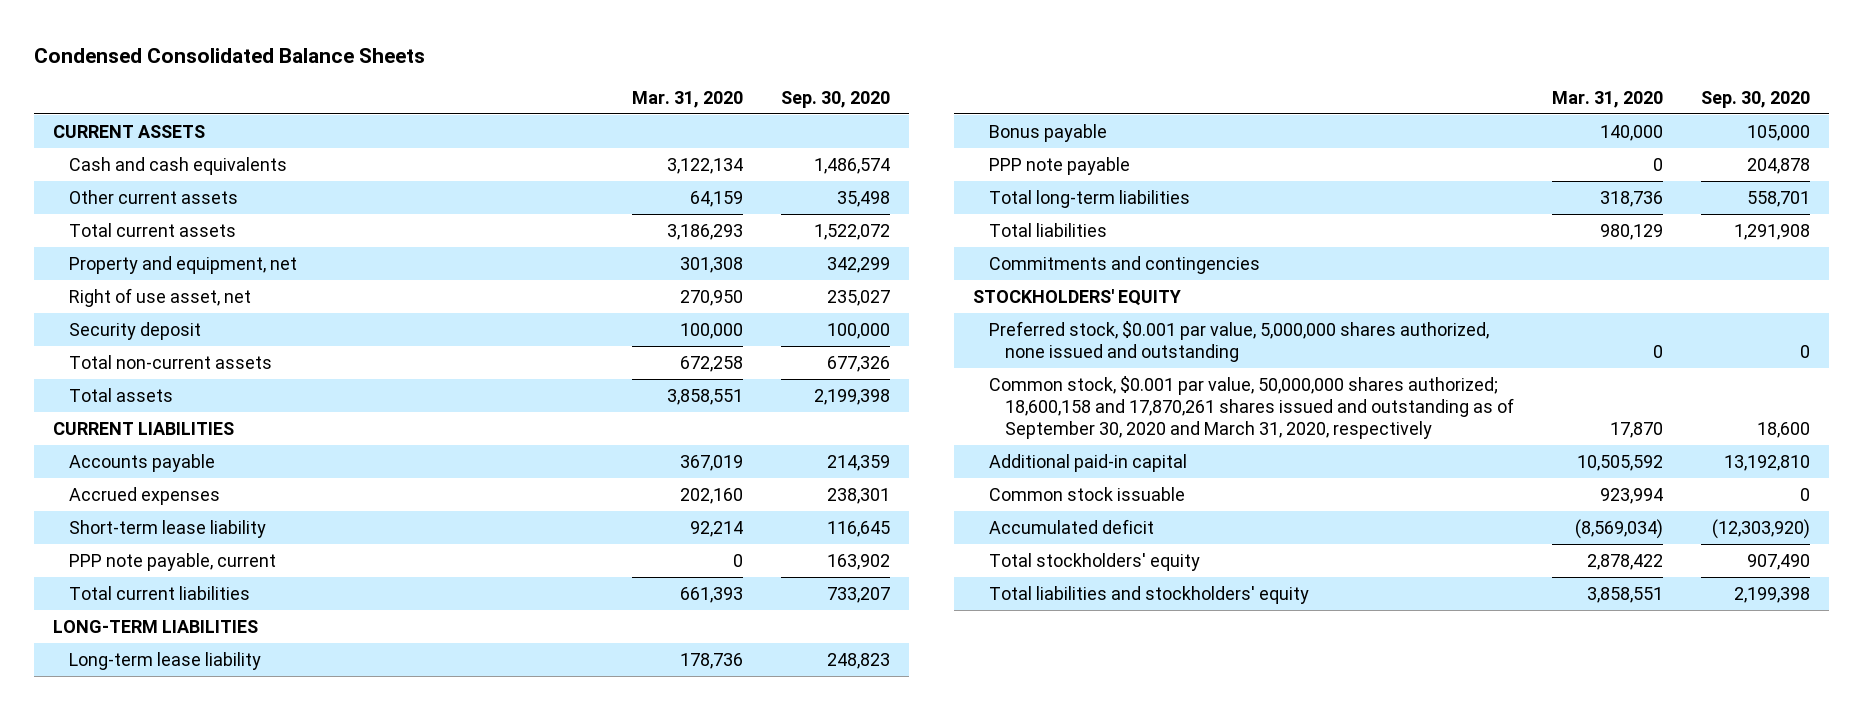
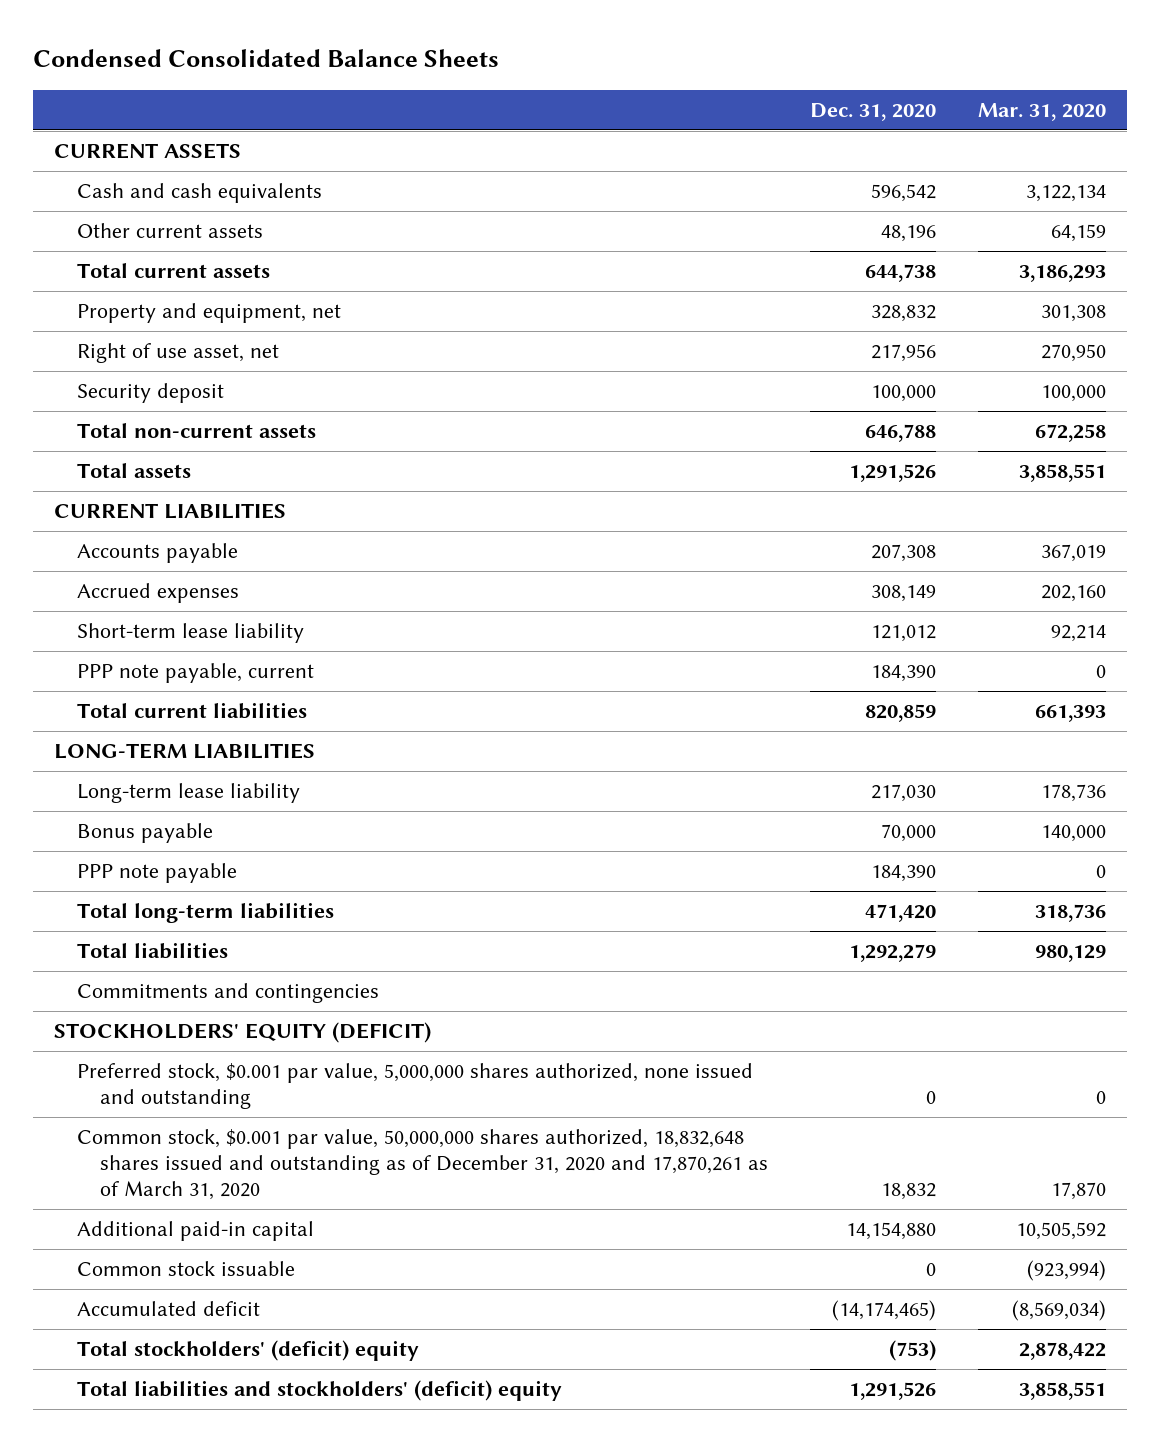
[780,90,890,108] Sep. 30, 2020 -> none
none -> [810,102,937,121] Dec. 31, 2020
[973,288,1182,306] STOCKHOLDERS' EQUITY -> [53,1022,431,1044] STOCKHOLDERS' EQUITY (DEFICIT)
[989,375,1514,440] Common stock, $0.001 par value, 50,000,000 shares authorized; 18,600,158 and 17,870,261 shares issued and outstanding as of September 30, 2020 and March 31, 2020, respectively -> [77,1129,769,1201] Common stock, $0.001 par value, 50,000,000 shares authorized, 18,832,648 shares issued and outstanding as of December 31, 2020 and 17,870,261 as of March 31, 2020
[1599,487,1663,504] 923,994 -> [1027,1260,1107,1282] (923,994)
[989,552,1201,571] Total stockholders' equity -> [77,1340,420,1362] Total stockholders' (deficit) equity
[989,585,1310,604] Total liabilities and stockholders' equity -> [77,1380,563,1402] Total liabilities and stockholders' (deficit) equity

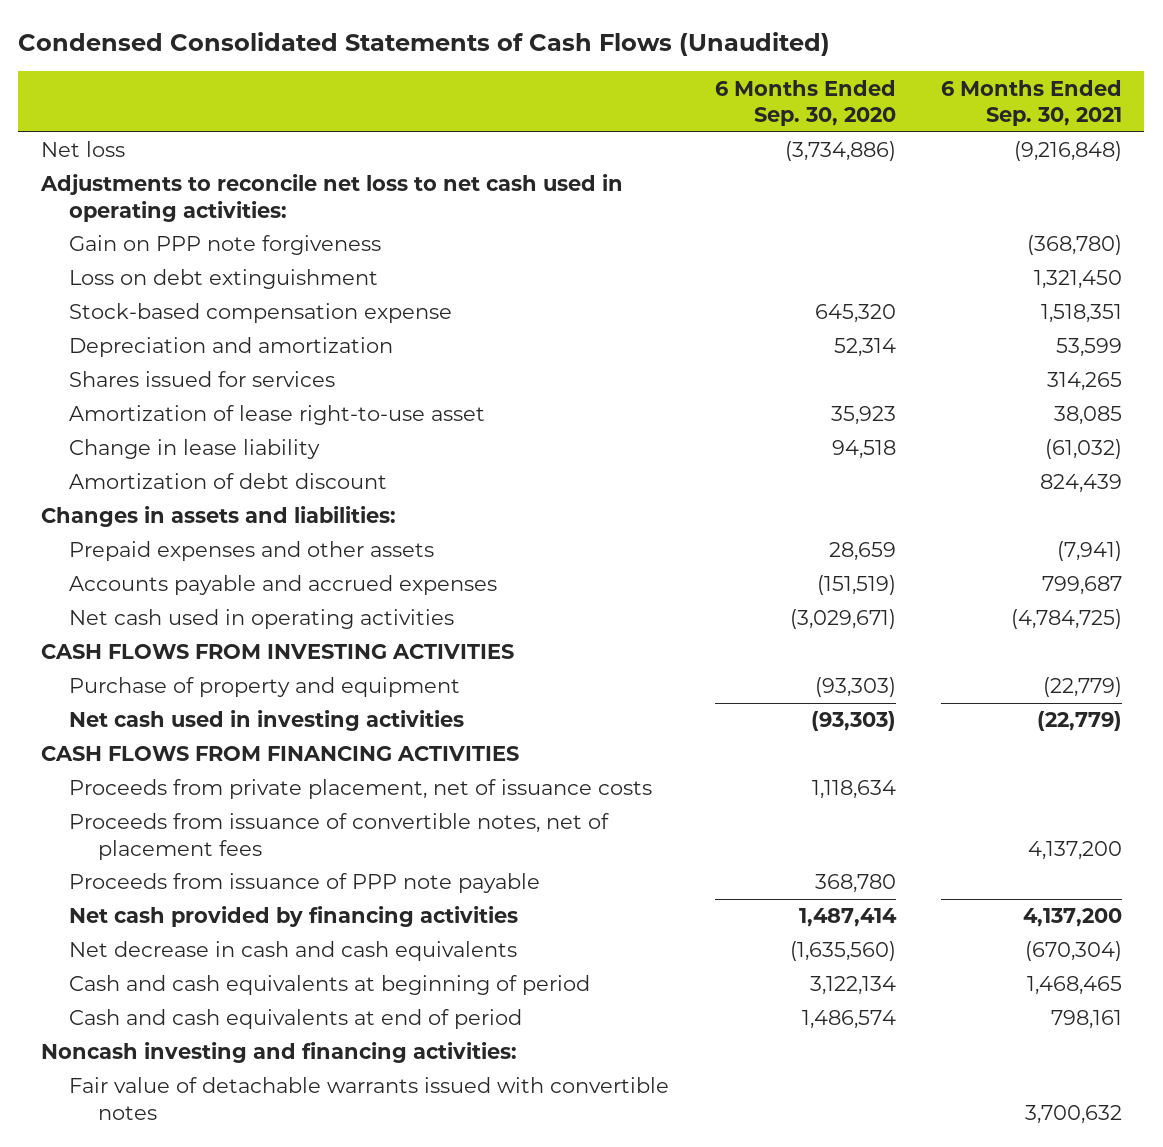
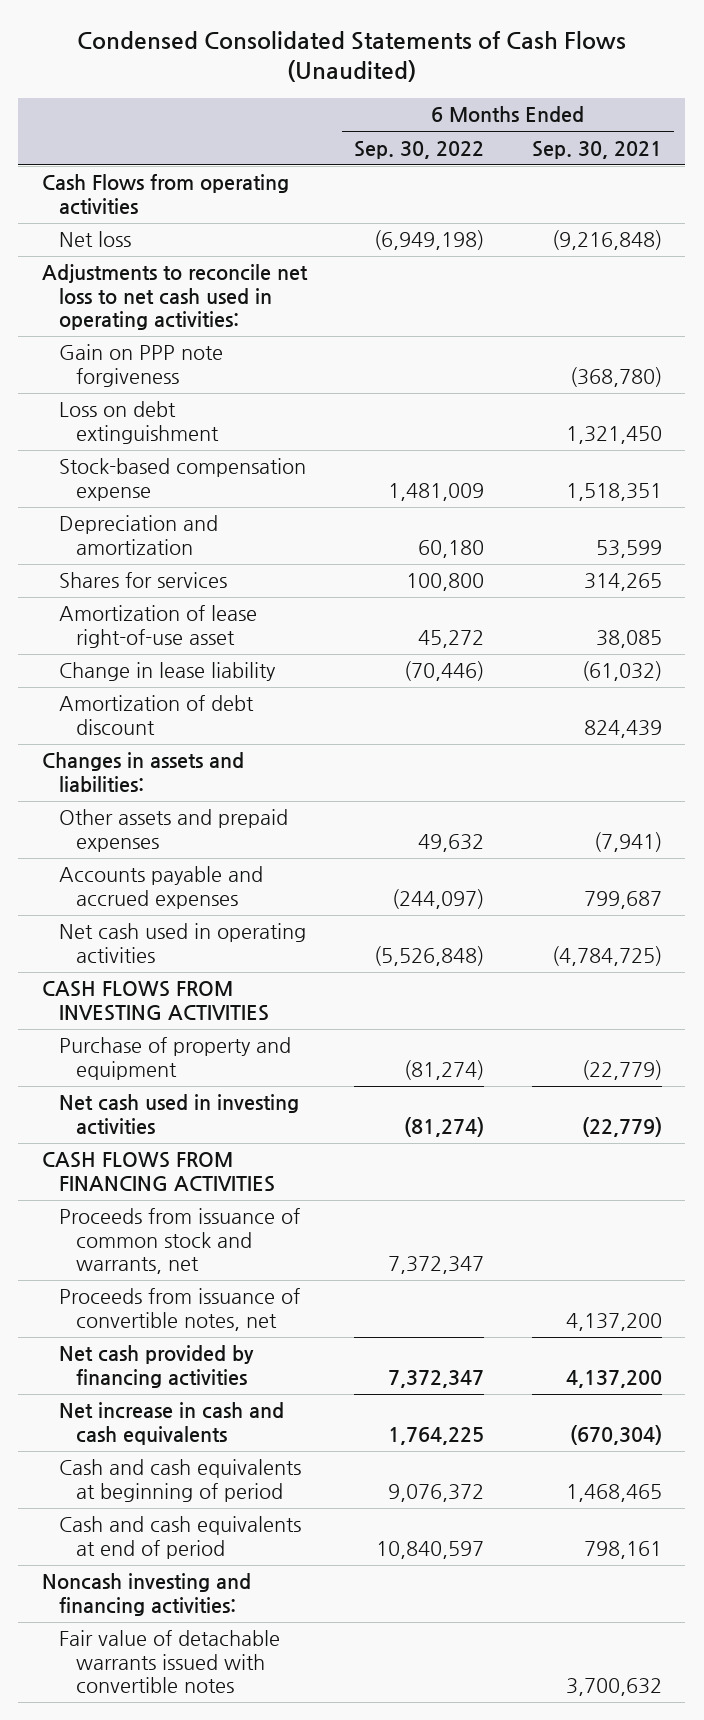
[714,79,896,127] 6 Months Ended Sep. 30, 2020 -> none
none -> [354,140,485,159] Sep. 30, 2022
none -> [41,174,289,215] Cash Flows from operating activities
[69,371,336,388] Shares issued for services -> [58,572,227,589] Shares for services
[69,405,486,426] Amortization of lease right-to-use asset -> [58,605,257,648] Amortization of lease right-of-use asset
[69,541,435,562] Prepaid expenses and other assets -> [58,809,288,852] Other assets and prepaid expenses
[69,779,653,800] Proceeds from private placement, net of issuance costs -> none
[69,873,541,894] Proceeds from issuance of PPP note payable -> none
none -> [58,1208,300,1274] Proceeds from issuance of common stock and warrants, net
[69,813,610,860] Proceeds from issuance of convertible notes, net of placement fees -> [58,1288,300,1331] Proceeds from issuance of convertible notes, net
[69,941,518,962] Net decrease in cash and cash equivalents -> [58,1402,284,1445] Net increase in cash and cash equivalents

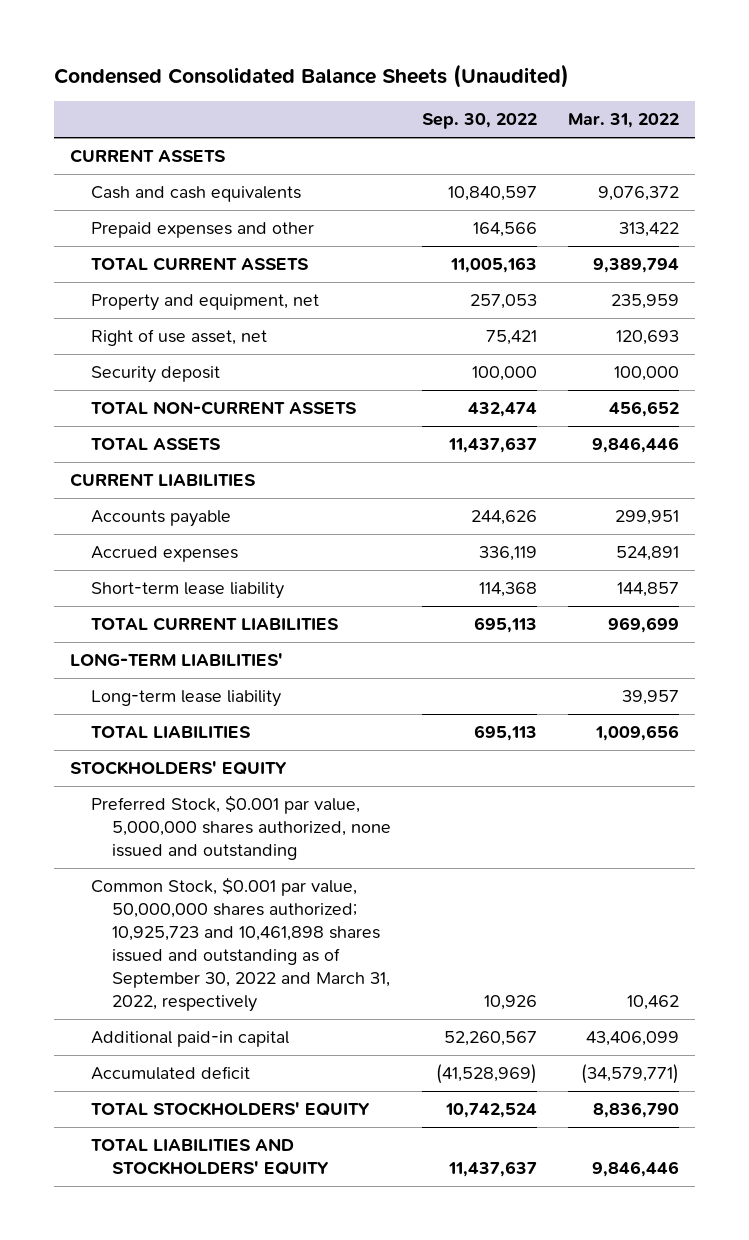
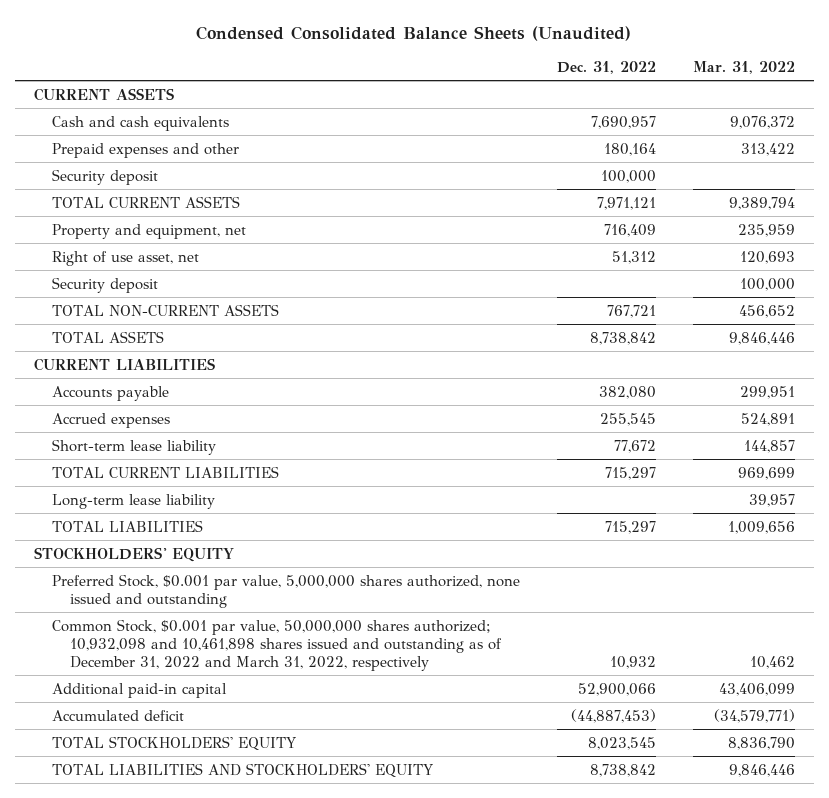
[422,113,538,130] Sep. 30, 2022 -> none
none -> [556,61,656,75] Dec. 31, 2022
none -> [51,168,158,185] Security deposit
[69,653,283,667] LONG-TERM LIABILITIES' -> none
[90,877,391,1013] Common Stock, $0.001 par value, 50,000,000 shares authorized; 10,925,723 and 10,461,898 shares issued and outstanding as of September 30, 2022 and March 31, 2022, respectively -> [51,618,503,672] Common Stock, $0.001 par value, 50,000,000 shares authorized; 10,932,098 and 10,461,898 shares issued and outstanding as of December 31, 2022 and March 31, 2022, respectively

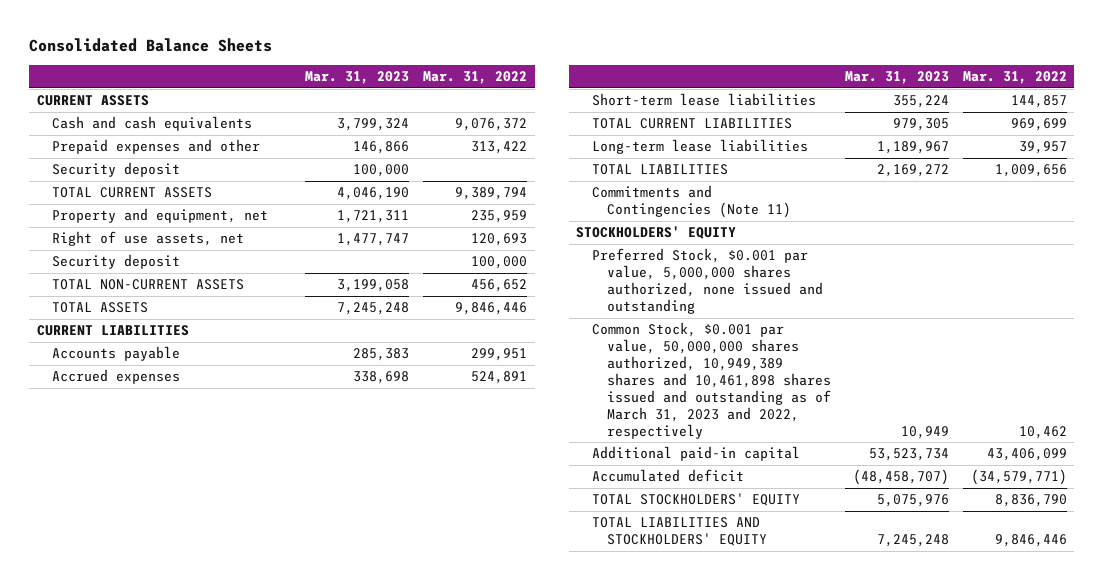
[196,25,632,41] Condensed Consolidated Balance Sheets (Unaudited) -> [29,38,273,53] Consolidated Balance Sheets
[556,61,656,75] Dec. 31, 2022 -> none
none -> [305,71,410,85] Mar. 31, 2023
[51,250,199,266] Right of use asset, net -> [51,231,244,247] Right of use assets, net
[51,438,216,455] Short-term lease liability -> [591,93,816,107] Short-term lease liabilities
[51,493,215,509] Long-term lease liability -> [591,139,808,155] Long-term lease liabilities
none -> [591,185,792,219] Commitments and Contingencies (Note 11)
[51,618,503,672] Common Stock, $0.001 par value, 50,000,000 shares authorized; 10,932,098 and 10,461,898 shares issued and outstanding as of December 31, 2022 and March 31, 2022, respectively -> [591,322,832,439] Common Stock, $0.001 par value, 50,000,000 shares authorized, 10,949,389 shares and 10,461,898 shares issued and outstanding as of March 31, 2023 and 2022, respectively

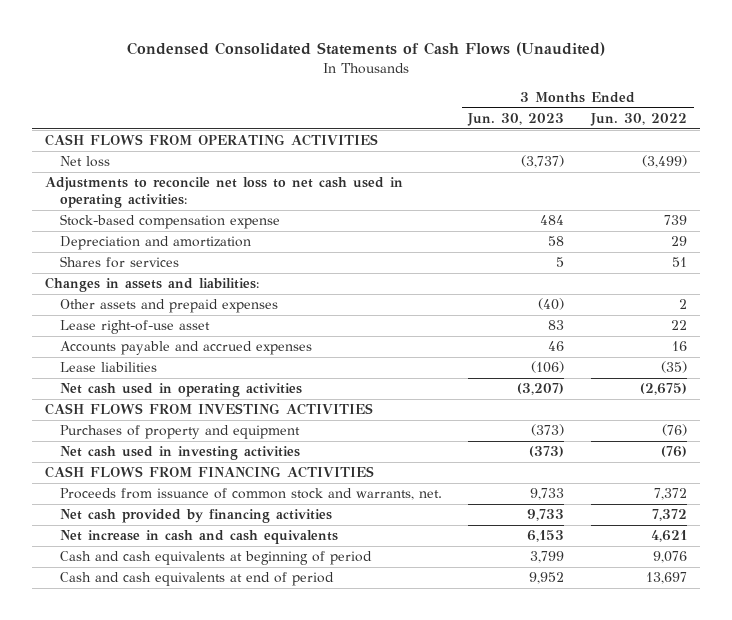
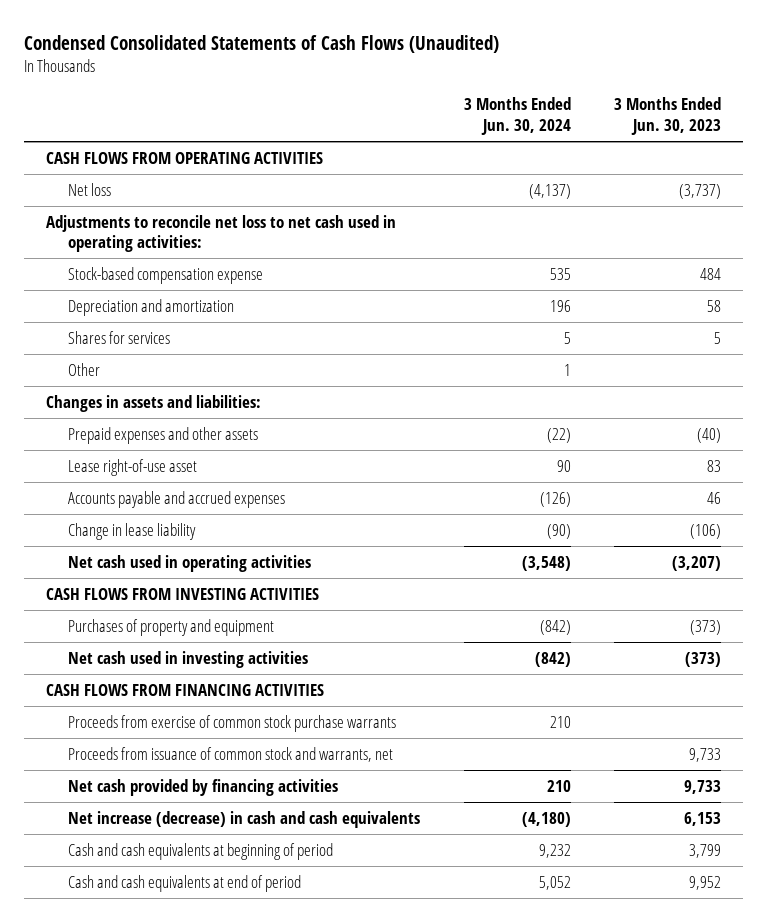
[590,112,688,126] Jun. 30, 2022 -> none
none -> [463,97,571,136] 3 Months Ended Jun. 30, 2024
none -> [67,362,100,376] Other
[59,299,278,314] Other assets and prepaid expenses -> [67,426,258,444] Prepaid expenses and other assets
[59,362,157,373] Lease liabilities -> [67,522,196,540] Change in lease liability
none -> [67,714,396,732] Proceeds from exercise of common stock purchase warrants
[59,488,442,501] Proceeds from issuance of common stock and warrants, net. -> [67,746,393,762] Proceeds from issuance of common stock and warrants, net
[59,530,338,545] Net increase in cash and cash equivalents -> [67,810,420,828] Net increase (decrease) in cash and cash equivalents

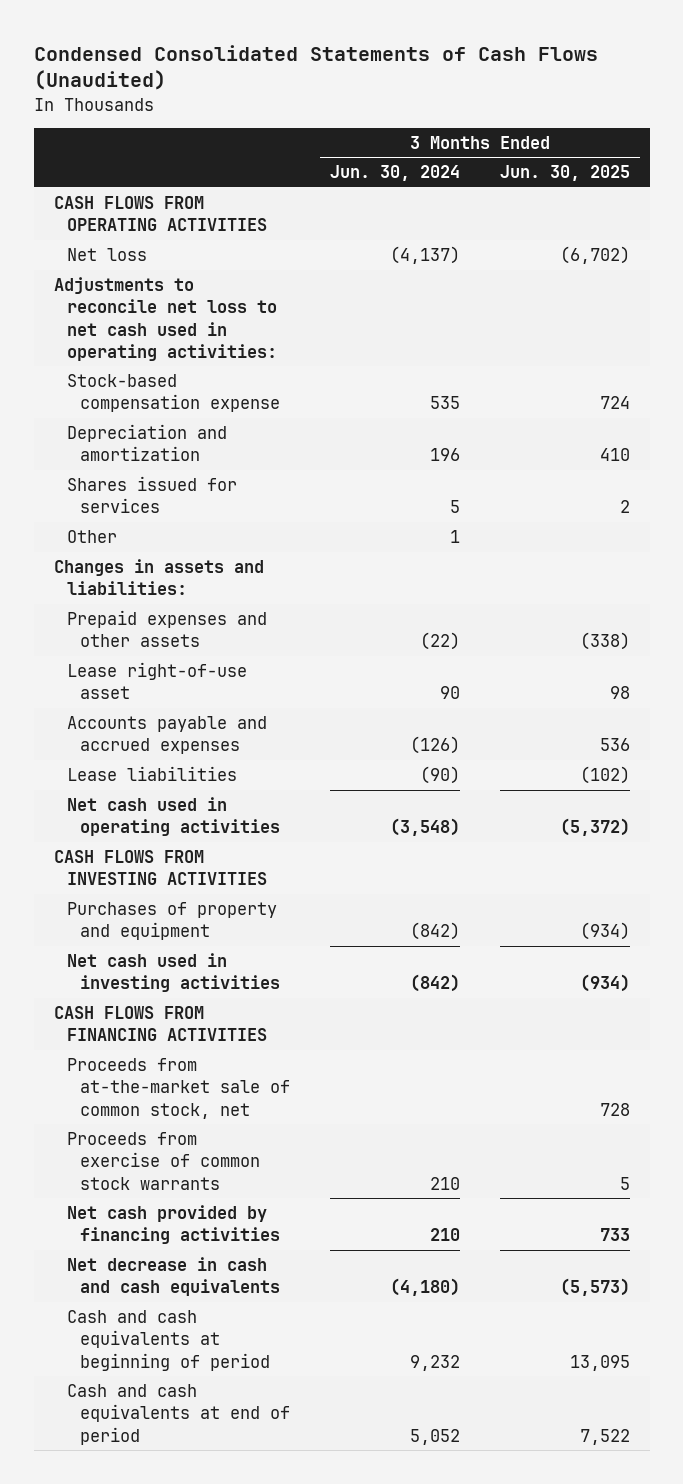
[614,97,722,136] 3 Months Ended Jun. 30, 2023 -> none
none -> [499,165,630,182] Jun. 30, 2025
[67,330,170,344] Shares for services -> [66,476,237,514] Shares issued for services
[67,522,196,540] Change in lease liability -> [66,766,237,782] Lease liabilities
[67,746,393,762] Proceeds from issuance of common stock and warrants, net -> none
none -> [66,1058,290,1119] Proceeds from at-the-market sale of common stock, net
[67,714,396,732] Proceeds from exercise of common stock purchase warrants -> [66,1132,260,1190] Proceeds from exercise of common stock warrants
[67,810,420,828] Net increase (decrease) in cash and cash equivalents -> [66,1257,280,1297] Net decrease in cash and cash equivalents

